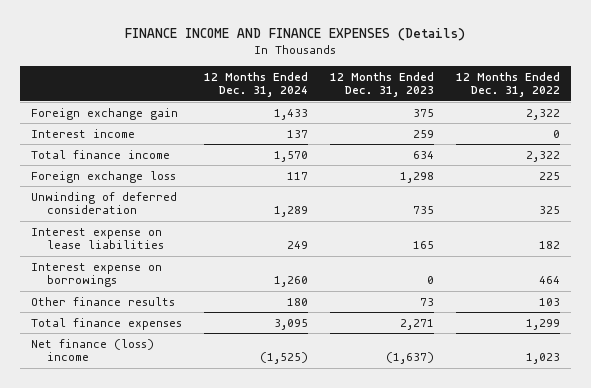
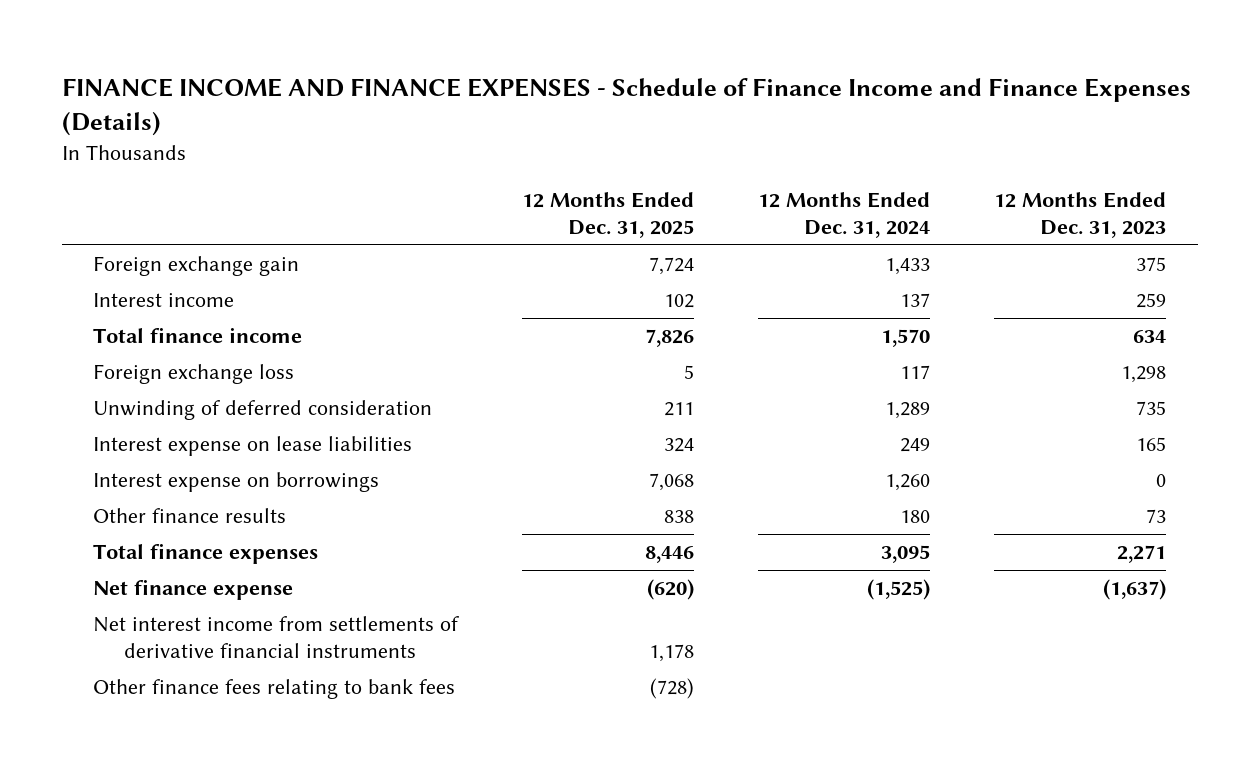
[125,28,466,42] FINANCE INCOME AND FINANCE EXPENSES (Details) -> [61,77,1191,136] FINANCE INCOME AND FINANCE EXPENSES - Schedule of Finance Income and Finance Expenses (Details)
[455,71,560,98] 12 Months Ended Dec. 31, 2022 -> none
none -> [522,191,695,238] 12 Months Ended Dec. 31, 2025
[30,338,154,362] Net finance (loss) income -> [93,579,294,601] Net finance expense
none -> [93,616,460,659] Net interest income from settlements of derivative financial instruments
none -> [93,679,456,700] Other finance fees relating to bank fees

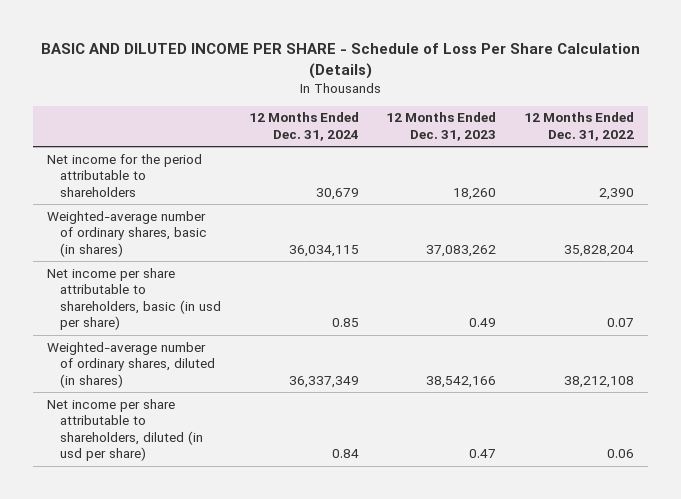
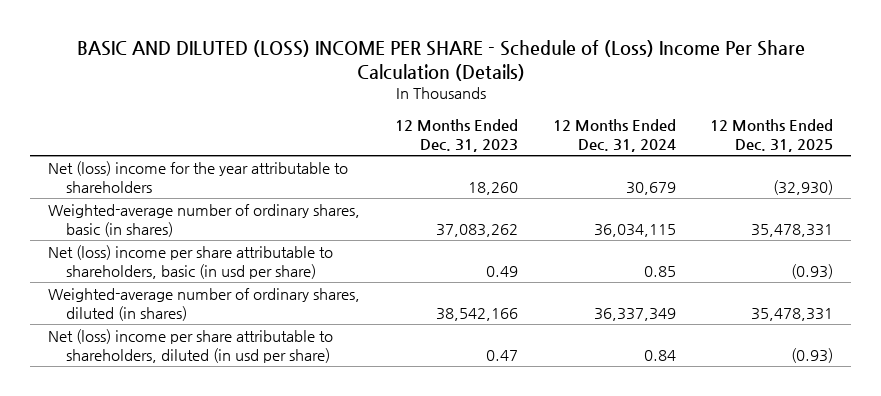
[40,43,640,79] BASIC AND DILUTED INCOME PER SHARE - Schedule of Loss Per Share Calculation (Details) -> [76,40,805,81] BASIC AND DILUTED (LOSS) INCOME PER SHARE - Schedule of (Loss) Income Per Share Calculation (Details)
[523,112,634,142] 12 Months Ended Dec. 31, 2022 -> none
none -> [710,119,834,152] 12 Months Ended Dec. 31, 2025
[47,153,203,197] Net income for the period attributable to shareholders -> [47,160,348,193] Net (loss) income for the year attributable to shareholders
[47,267,221,331] Net income per share attributable to shareholders, basic (in usd per share) -> [47,244,333,279] Net (loss) income per share attributable to shareholders, basic (in usd per share)
[47,398,203,462] Net income per share attributable to shareholders, diluted (in usd per share) -> [47,328,333,363] Net (loss) income per share attributable to shareholders, diluted (in usd per share)

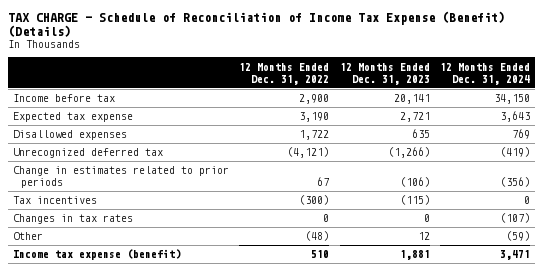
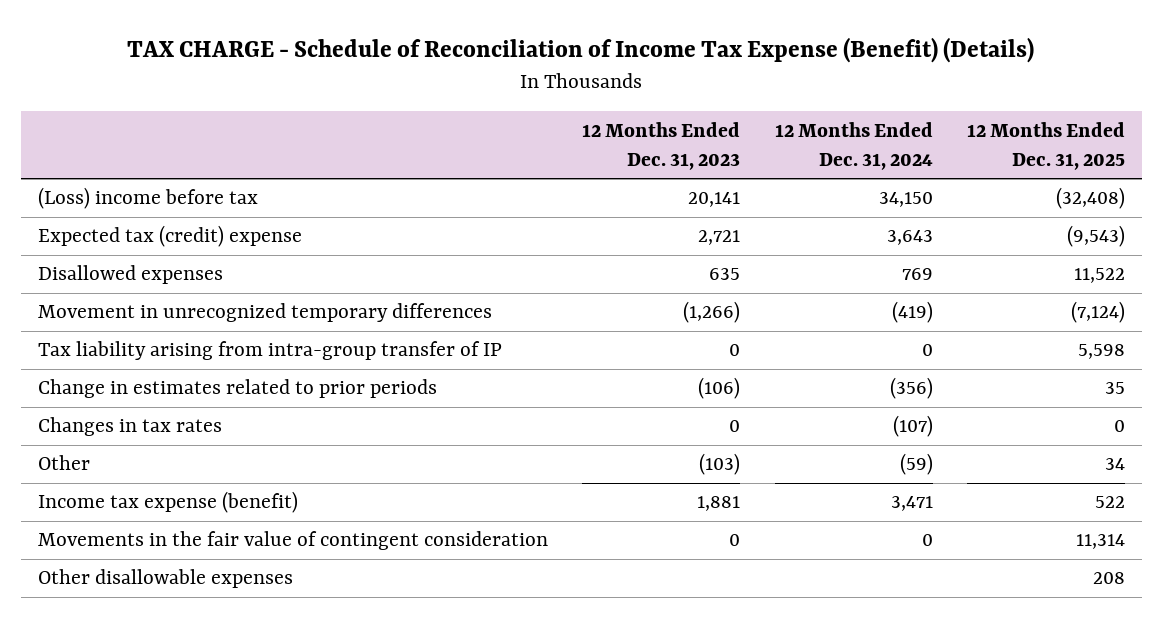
[239,62,330,85] 12 Months Ended Dec. 31, 2022 -> none
none -> [966,121,1125,170] 12 Months Ended Dec. 31, 2025
[13,94,116,103] Income before tax -> [37,187,258,210] (Loss) income before tax
[13,112,134,123] Expected tax expense -> [37,225,302,248] Expected tax (credit) expense
[13,148,164,159] Unrecognized deferred tax -> [37,303,492,323] Movement in unrecognized temporary differences
none -> [37,341,502,361] Tax liability arising from intra-group transfer of IP
[13,196,98,205] Tax incentives -> none
[417,232,430,241] 12 -> [699,453,741,476] (103)
none -> [37,531,548,551] Movements in the fair value of contingent consideration
none -> [37,569,293,589] Other disallowable expenses

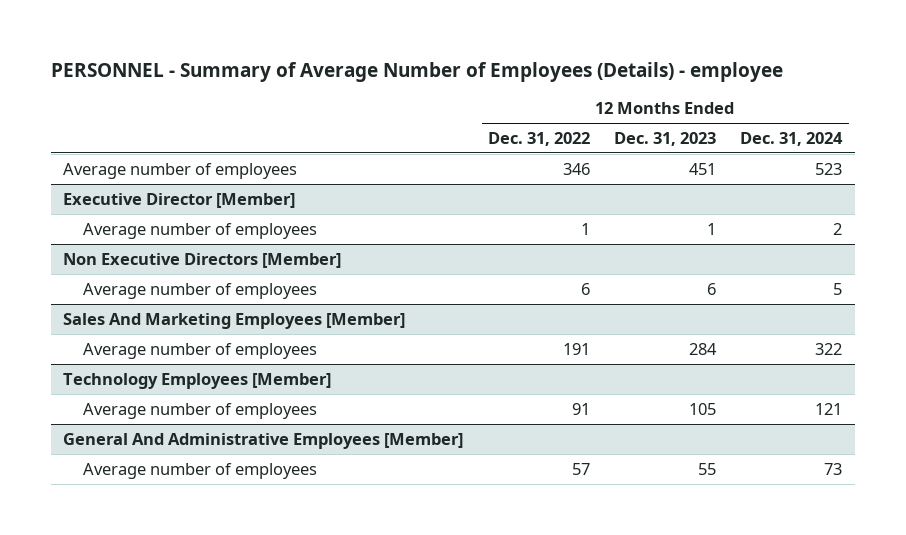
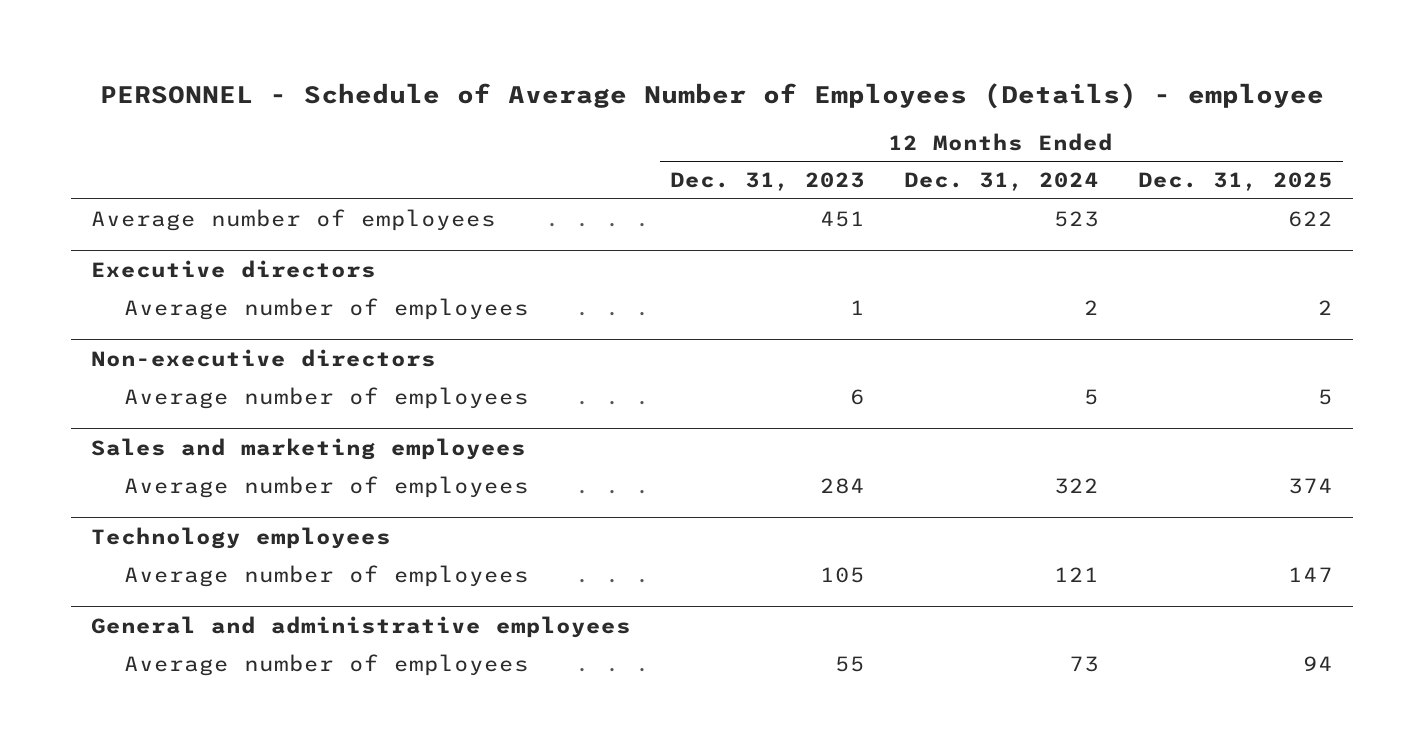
[51,61,784,82] PERSONNEL - Summary of Average Number of Employees (Details) - employee -> [99,83,1324,110] PERSONNEL - Schedule of Average Number of Employees (Details) - employee
[487,132,590,147] Dec. 31, 2022 -> none
none -> [1137,172,1333,192] Dec. 31, 2025
[63,192,296,208] Executive Director [Member] -> [90,259,376,278] Executive directors
[63,252,342,268] Non Executive Directors [Member] -> [90,348,436,367] Non-executive directors
[63,312,406,329] Sales And Marketing Employees [Member] -> [90,437,526,460] Sales and marketing employees
[63,372,332,389] Technology Employees [Member] -> [90,526,391,549] Technology employees
[63,432,464,449] General And Administrative Employees [Member] -> [90,615,631,638] General and administrative employees

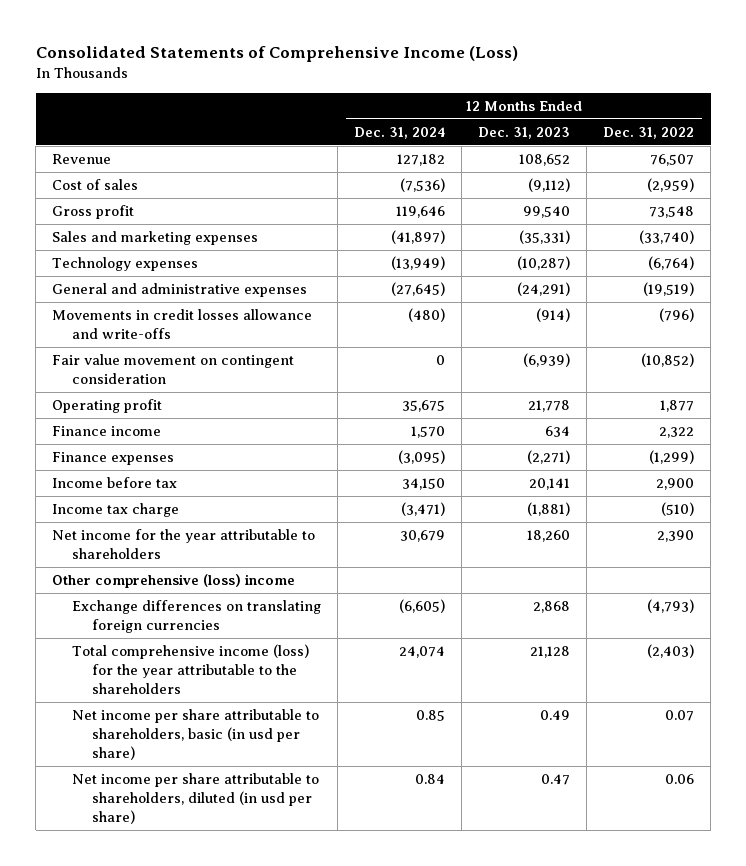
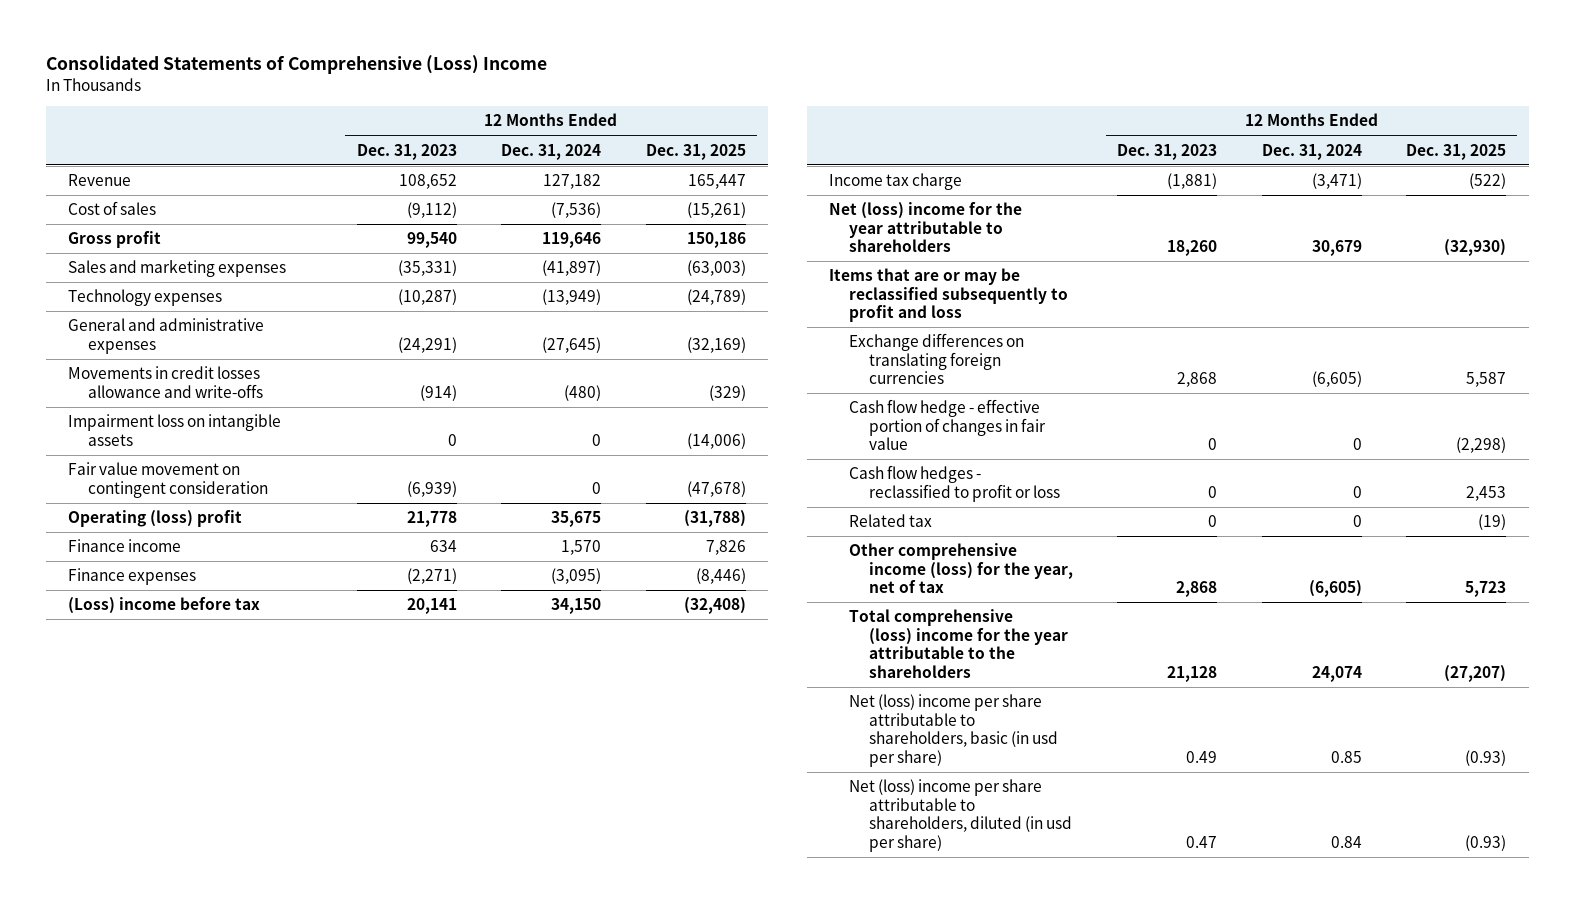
[35,46,518,63] Consolidated Statements of Comprehensive Income (Loss) -> [46,55,548,75] Consolidated Statements of Comprehensive (Loss) Income
[603,126,695,139] Dec. 31, 2022 -> none
none -> [645,143,746,160] Dec. 31, 2025
none -> [68,414,282,446] Impairment loss on intangible assets
[52,399,163,414] Operating profit -> [68,510,243,528] Operating (loss) profit
[52,477,178,489] Income before tax -> [68,597,261,615] (Loss) income before tax
[52,574,296,589] Other comprehensive (loss) income -> none
[52,529,316,559] Net income for the year attributable to shareholders -> [828,202,1022,253] Net (loss) income for the year attributable to shareholders
none -> [828,268,1068,323] Items that are or may be reclassified subsequently to profit and loss
none -> [848,399,1046,451] Cash flow hedge - effective portion of changes in fair value
none -> [848,465,1060,502] Cash flow hedges - reclassified to profit or loss
none -> [848,514,932,528] Related tax
none -> [848,543,1073,594] Other comprehensive income (loss) for the year, net of tax
[71,644,309,694] Total comprehensive income (loss) for the year attributable to the shareholders -> [848,609,1068,678] Total comprehensive (loss) income for the year attributable to the shareholders
[71,709,319,760] Net income per share attributable to shareholders, basic (in usd per share) -> [848,694,1058,767] Net (loss) income per share attributable to shareholders, basic (in usd per share)
[71,773,319,824] Net income per share attributable to shareholders, diluted (in usd per share) -> [848,779,1072,852] Net (loss) income per share attributable to shareholders, diluted (in usd per share)

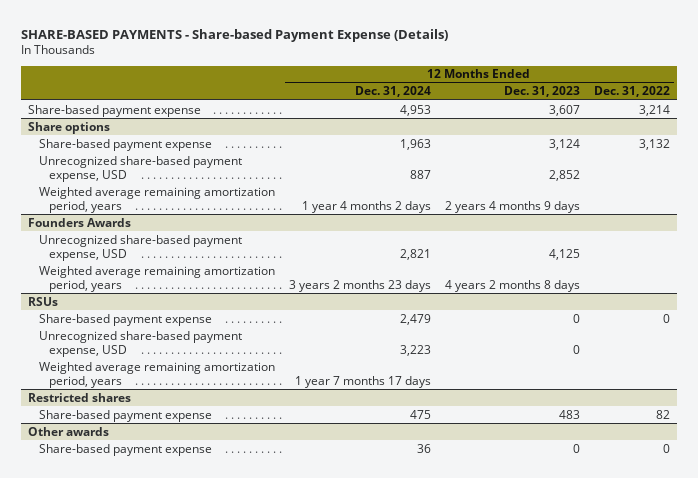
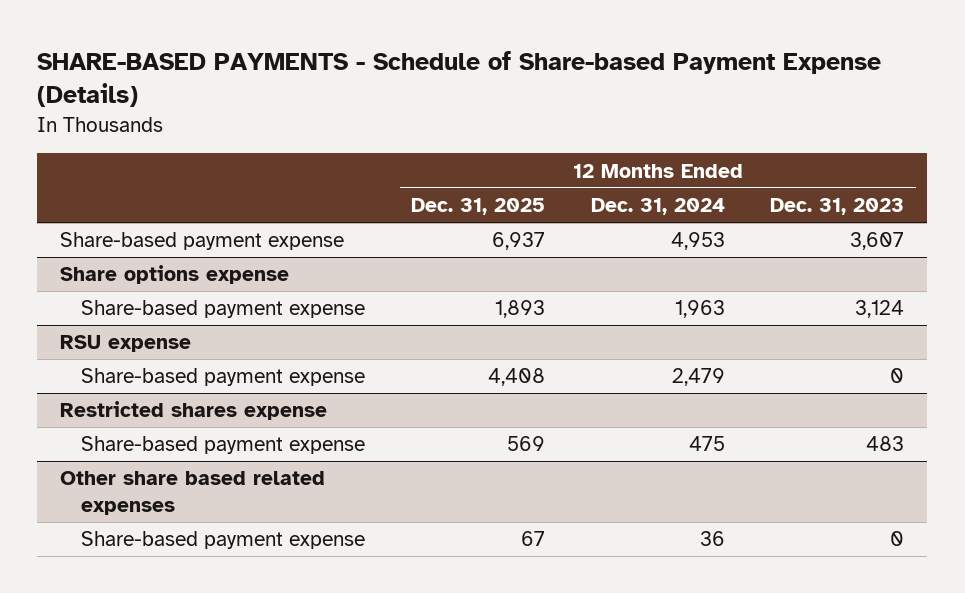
[20,28,448,42] SHARE-BASED PAYMENTS - Share-based Payment Expense (Details) -> [37,51,882,108] SHARE-BASED PAYMENTS - Schedule of Share-based Payment Expense (Details)
[593,86,670,98] Dec. 31, 2022 -> none
none -> [411,198,546,216] Dec. 31, 2025
[27,121,110,134] Share options -> [60,265,290,285] Share options expense
[38,155,242,182] Unrecognized share-based payment expense, USD -> none
[38,186,275,213] Weighted average remaining amortization period, years -> none
[27,217,131,227] Founders Awards -> none
[38,234,242,261] Unrecognized share-based payment expense, USD -> none
[38,265,275,292] Weighted average remaining amortization period, years -> none
[27,296,58,306] RSUs -> [60,335,192,353] RSU expense
[38,330,242,357] Unrecognized share-based payment expense, USD -> none
[38,361,275,388] Weighted average remaining amortization period, years -> none
[27,392,131,402] Restricted shares -> [60,401,328,421] Restricted shares expense
[27,426,109,436] Other awards -> [60,471,326,515] Other share based related expenses

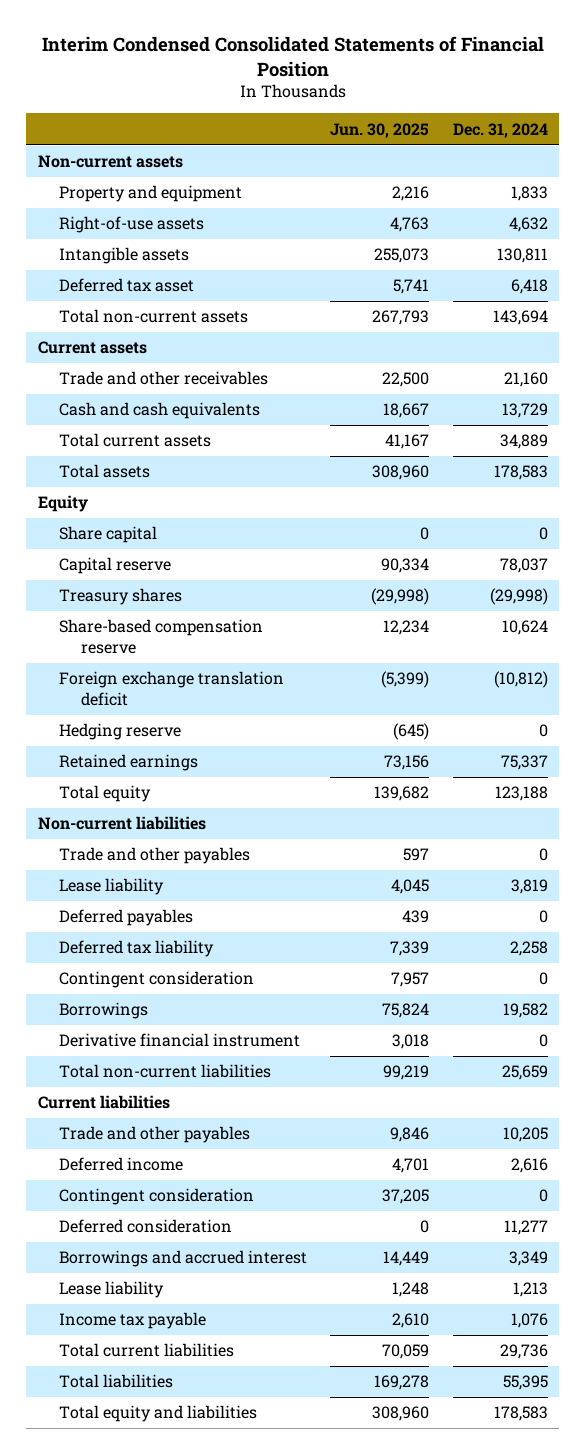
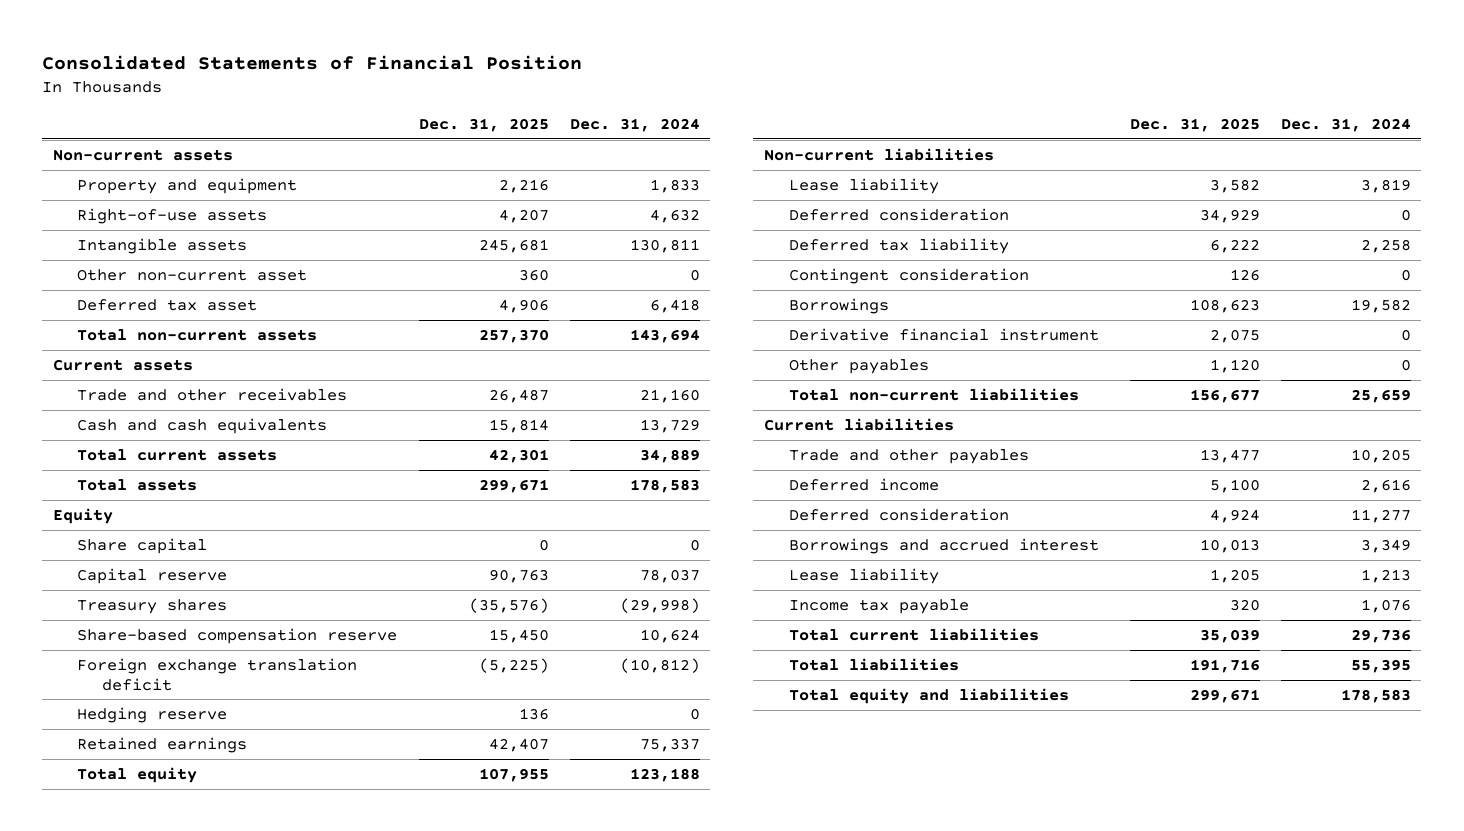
[41,36,544,77] Interim Condensed Consolidated Statements of Financial Position -> [42,54,583,70] Consolidated Statements of Financial Position
[330,122,430,138] Jun. 30, 2025 -> none
none -> [418,117,549,132] Dec. 31, 2025
none -> [77,268,308,281] Other non-current asset
[59,847,251,865] Trade and other payables -> none
[59,909,194,927] Deferred payables -> [788,207,1009,221] Deferred consideration
none -> [788,358,929,374] Other payables
[59,1188,255,1206] Contingent consideration -> none

